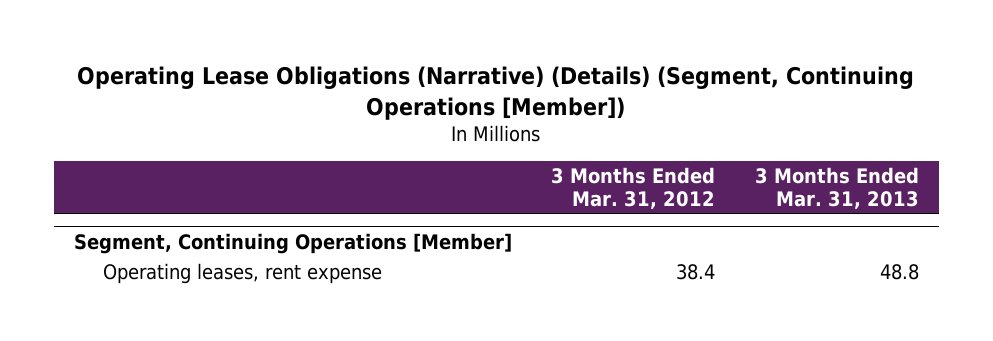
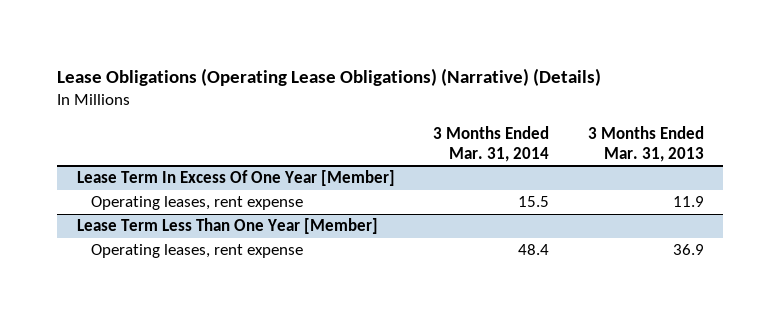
[77,66,915,120] Operating Lease Obligations (Narrative) (Details) (Segment, Continuing Operations [Member]) -> [57,67,602,86] Lease Obligations (Operating Lease Obligations) (Narrative) (Details)
[551,166,716,210] 3 Months Ended Mar. 31, 2012 -> none
none -> [433,125,550,162] 3 Months Ended Mar. 31, 2014
[73,232,512,254] Segment, Continuing Operations [Member] -> none
none -> [76,170,395,187] Lease Term In Excess Of One Year [Member]
[879,264,919,281] 48.8 -> [672,196,704,208] 11.9
none -> [76,218,378,235] Lease Term Less Than One Year [Member]
none -> [91,244,304,259] Operating leases, rent expense

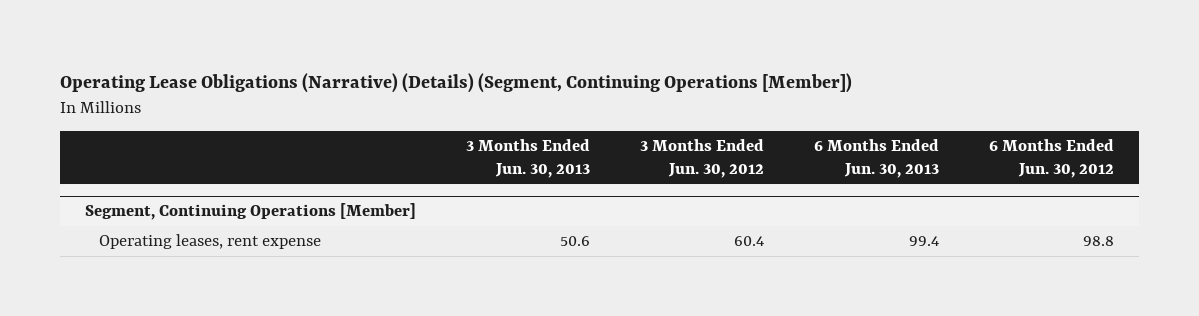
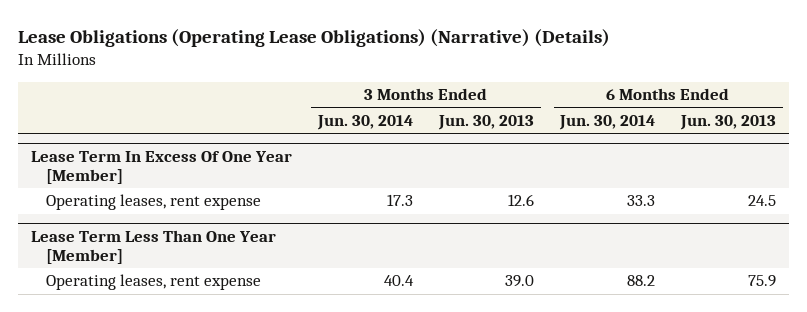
[59,73,852,94] Operating Lease Obligations (Narrative) (Details) (Segment, Continuing Operations [Member]) -> [17,29,610,48] Lease Obligations (Operating Lease Obligations) (Narrative) (Details)
[640,139,765,178] 3 Months Ended Jun. 30, 2012 -> none
[989,139,1115,178] 6 Months Ended Jun. 30, 2012 -> none
none -> [316,114,413,130] Jun. 30, 2014
none -> [559,114,656,130] Jun. 30, 2014
[84,203,416,221] Segment, Continuing Operations [Member] -> none
none -> [30,150,292,184] Lease Term In Excess Of One Year [Member]
[559,236,590,247] 50.6 -> [508,194,535,207] 12.6
[909,236,940,247] 99.4 -> [748,195,777,207] 24.5
none -> [30,229,276,264] Lease Term Less Than One Year [Member]
none -> [46,274,262,291] Operating leases, rent expense

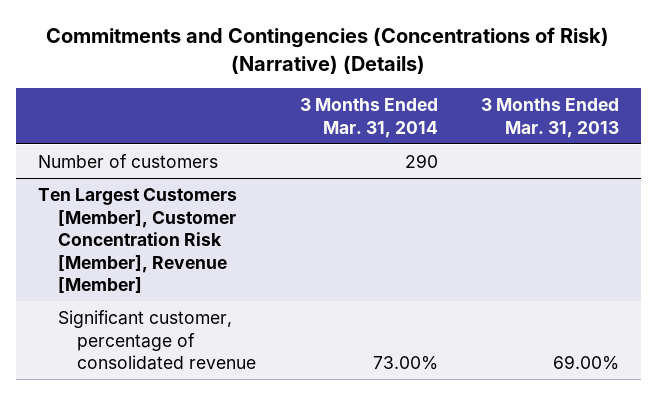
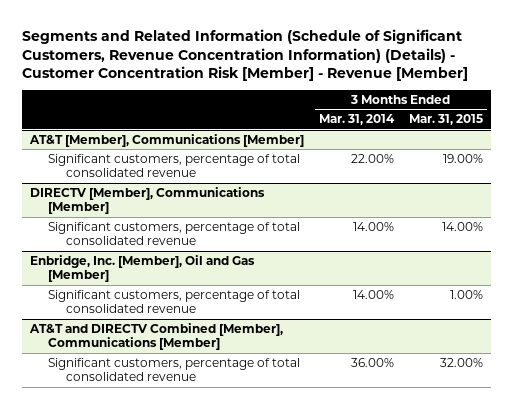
[46,27,610,74] Commitments and Contingencies (Concentrations of Risk) (Narrative) (Details) -> [22,28,469,82] Segments and Related Information (Schedule of Significant Customers, Revenue Concentration Information) (Details) - Customer Concentration Risk [Member] - Revenue [Member]
[481,98,620,138] 3 Months Ended Mar. 31, 2013 -> none
none -> [409,114,484,126] Mar. 31, 2015
[37,153,218,168] Number of customers -> none
[37,187,237,294] Ten Largest Customers [Member], Customer Concentration Risk [Member], Revenue [Member] -> none
none -> [28,133,304,147] AT&T [Member], Communications [Member]
[57,309,257,371] Significant customer, percentage of consolidated revenue -> [47,153,300,178] Significant customers, percentage of total consolidated revenue
[372,356,438,371] 73.00% -> [351,153,395,163] 22.00%
none -> [29,186,265,215] DIRECTV [Member], Communications [Member]
none -> [47,221,300,246] Significant customers, percentage of total consolidated revenue
none -> [29,254,255,283] Enbridge, Inc. [Member], Oil and Gas [Member]
none -> [47,289,300,314] Significant customers, percentage of total consolidated revenue
none -> [28,322,283,351] AT&T and DIRECTV Combined [Member], Communications [Member]
none -> [47,357,300,382] Significant customers, percentage of total consolidated revenue

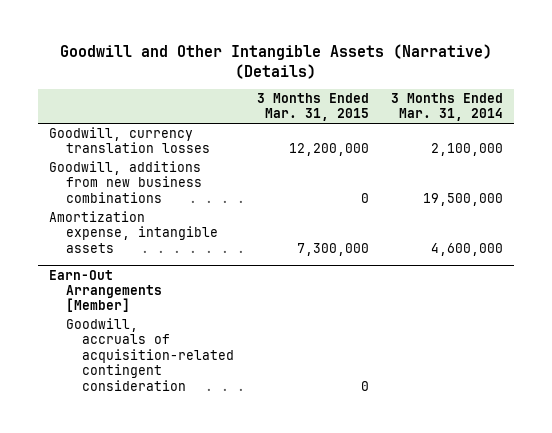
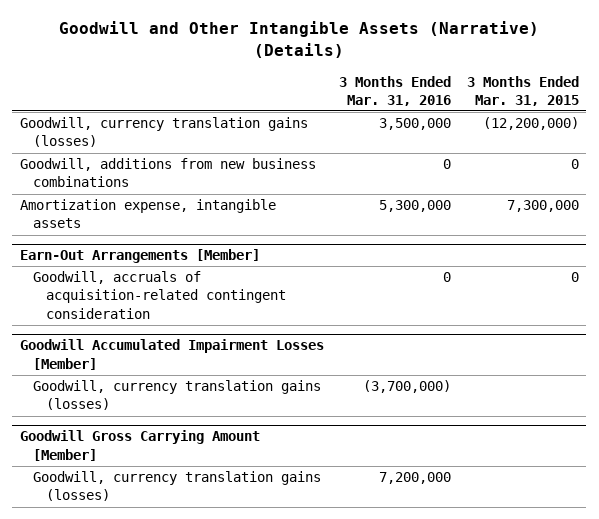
[391,93,504,122] 3 Months Ended Mar. 31, 2014 -> none
none -> [339,75,452,106] 3 Months Ended Mar. 31, 2016
[49,126,210,154] Goodwill, currency translation losses -> [20,117,309,148] Goodwill, currency translation gains (losses)
[288,143,369,157] 12,200,000 -> [482,117,579,131] (12,200,000)
none -> [20,339,325,370] Goodwill Accumulated Impairment Losses [Member]
none -> [33,380,322,411] Goodwill, currency translation gains (losses)
none -> [20,430,261,461] Goodwill Gross Carrying Amount [Member]
none -> [33,471,322,502] Goodwill, currency translation gains (losses)

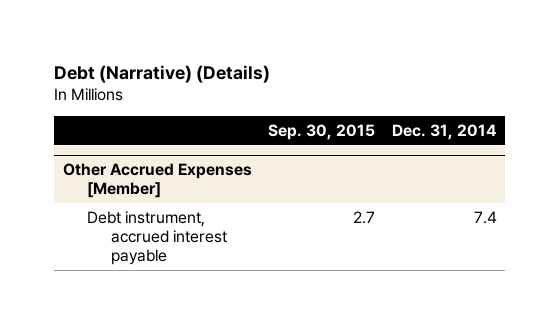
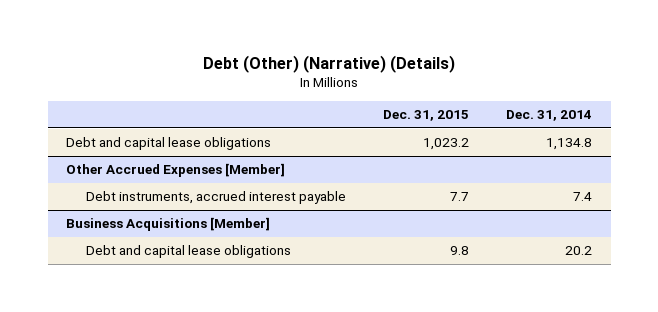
[54,64,271,83] Debt (Narrative) (Details) -> [203,54,456,73] Debt (Other) (Narrative) (Details)
[268,124,376,141] Sep. 30, 2015 -> none
none -> [383,110,470,122] Dec. 31, 2015
none -> [66,137,272,151] Debt and capital lease obligations
[86,210,228,265] Debt instrument, accrued interest payable -> [85,191,346,205] Debt instruments, accrued interest payable
none -> [66,217,271,232] Business Acquisitions [Member]
none -> [85,245,291,259] Debt and capital lease obligations

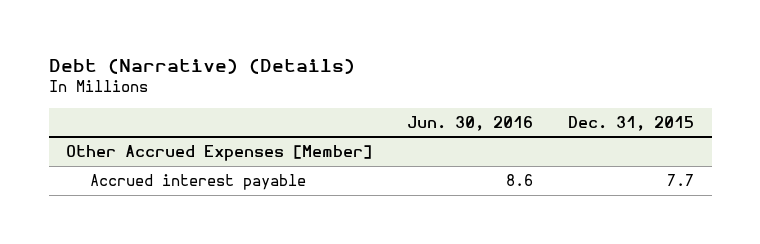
[203,54,456,73] Debt (Other) (Narrative) (Details) -> [48,58,355,75] Debt (Narrative) (Details)
[506,110,593,122] Dec. 31, 2014 -> none
none -> [407,115,534,131] Jun. 30, 2016
[66,137,272,151] Debt and capital lease obligations -> none
[66,217,271,232] Business Acquisitions [Member] -> none
[85,245,291,259] Debt and capital lease obligations -> none
[85,191,346,205] Debt instruments, accrued interest payable -> [89,174,306,191] Accrued interest payable

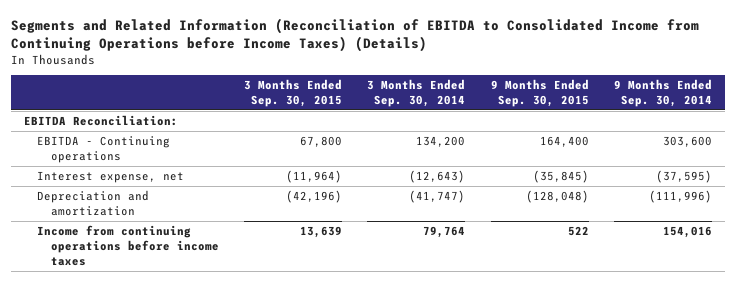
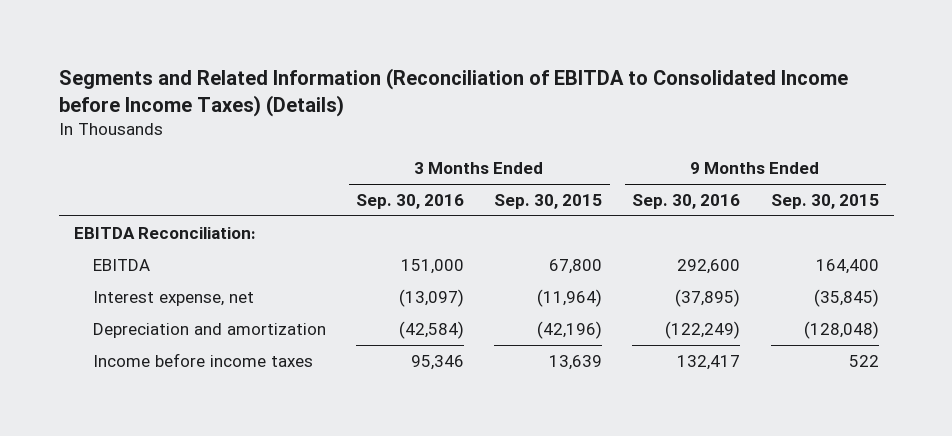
[11,17,700,52] Segments and Related Information (Reconciliation of EBITDA to Consolidated Income from Continuing Operations before Income Taxes) (Details) -> [58,68,848,118] Segments and Related Information (Reconciliation of EBITDA to Consolidated Income before Income Taxes) (Details)
[367,79,466,108] 3 Months Ended Sep. 30, 2014 -> none
[613,79,712,108] 9 Months Ended Sep. 30, 2014 -> none
none -> [356,194,465,210] Sep. 30, 2016
none -> [632,194,741,210] Sep. 30, 2016
[37,135,171,163] EBITDA - Continuing operations -> [92,258,150,271] EBITDA
[37,224,219,267] Income from continuing operations before income taxes -> [92,352,313,367] Income before income taxes

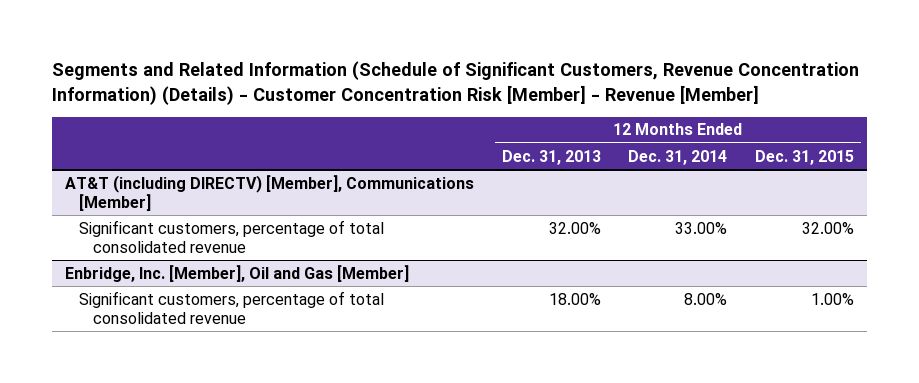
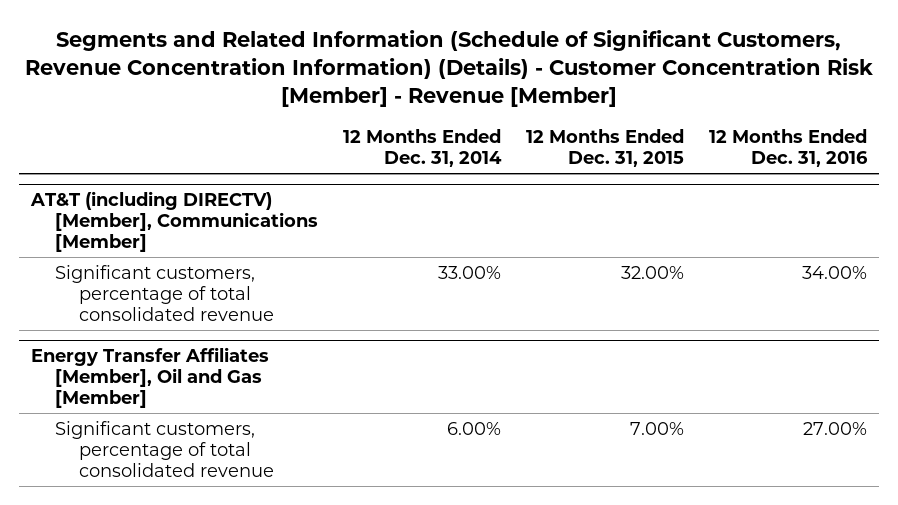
[501,149,601,165] Dec. 31, 2013 -> none
none -> [708,128,868,167] 12 Months Ended Dec. 31, 2016
[65,264,410,282] Enbridge, Inc. [Member], Oil and Gas [Member] -> none
none -> [31,347,270,409] Energy Transfer Affiliates [Member], Oil and Gas [Member]
[684,292,728,305] 8.00% -> [447,421,502,435] 6.00%
[810,292,854,305] 1.00% -> [629,421,684,435] 7.00%

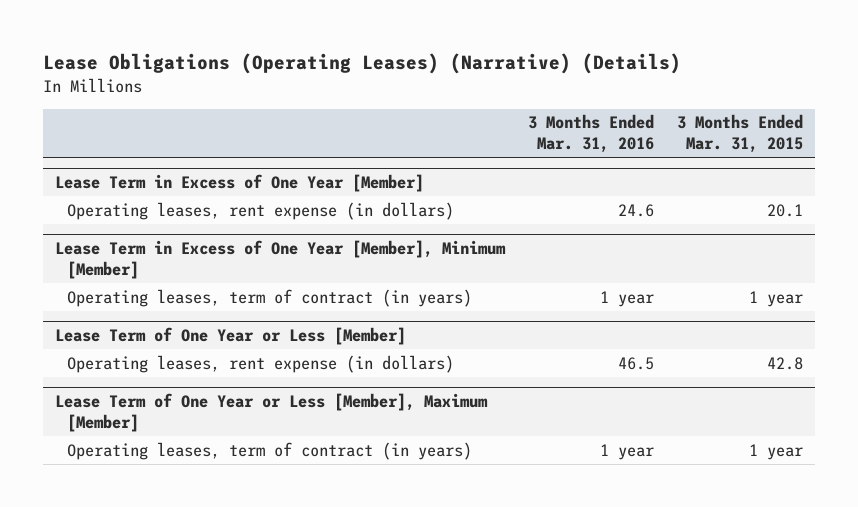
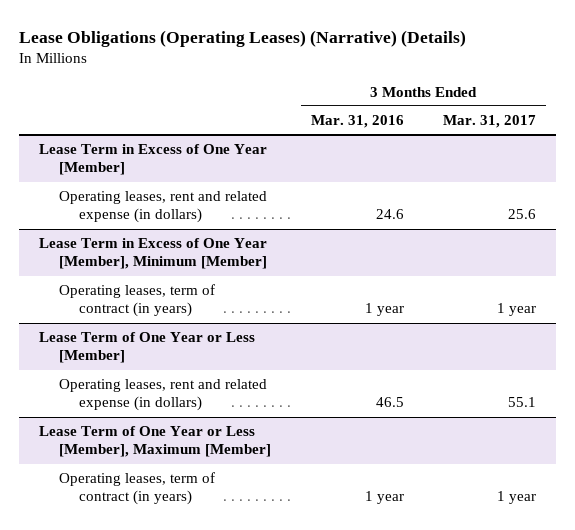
[677,114,804,154] 3 Months Ended Mar. 31, 2015 -> none
none -> [442,114,536,128] Mar. 31, 2017
[67,201,455,220] Operating leases, rent expense (in dollars) -> [59,190,268,224] Operating leases, rent and related expense (in dollars)
[67,354,455,373] Operating leases, rent expense (in dollars) -> [59,378,268,412] Operating leases, rent and related expense (in dollars)

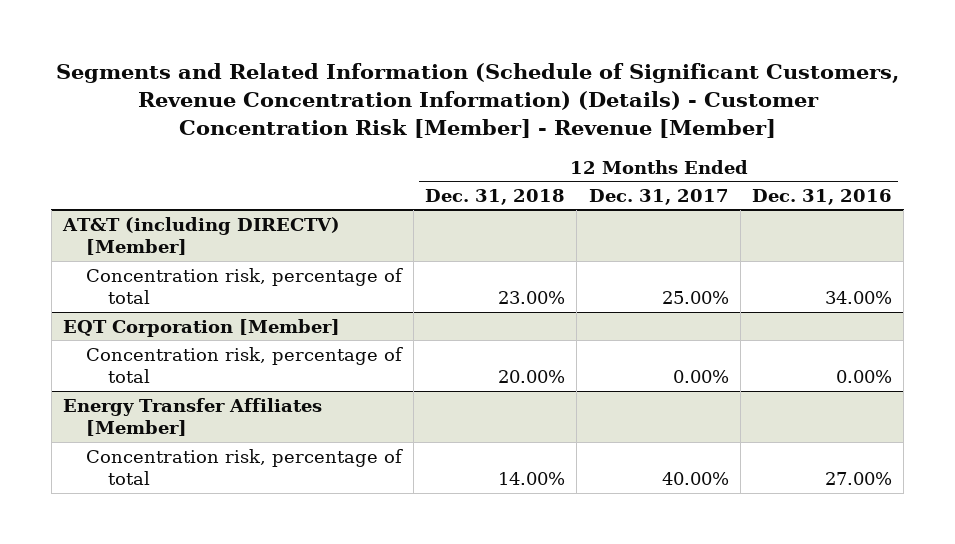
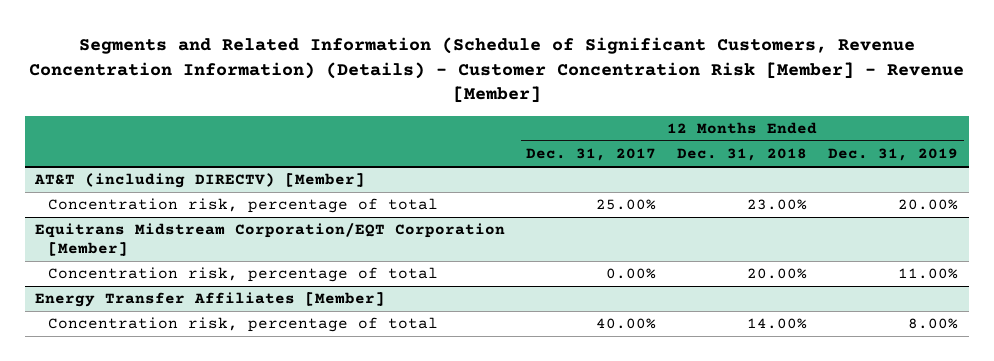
[752,188,893,205] Dec. 31, 2016 -> none
none -> [828,148,959,162] Dec. 31, 2019
[63,318,341,337] EQT Corporation [Member] -> [35,223,506,257] Equitrans Midstream Corporation/EQT Corporation [Member]

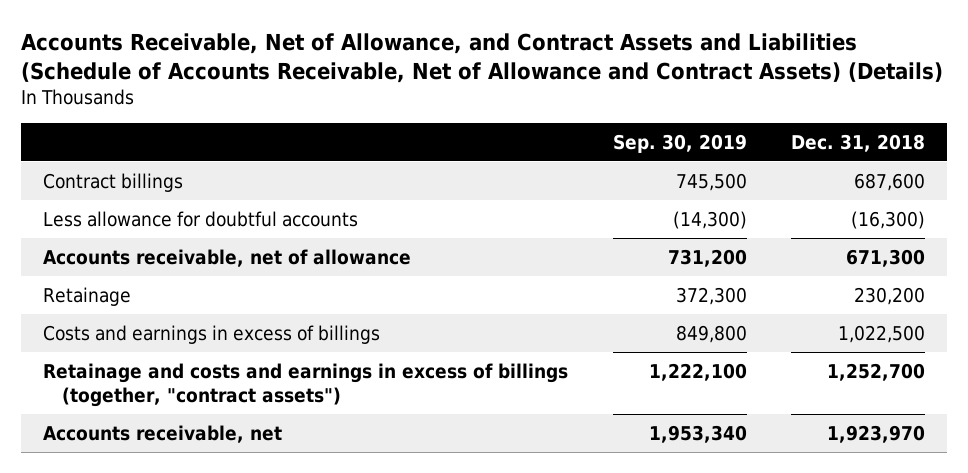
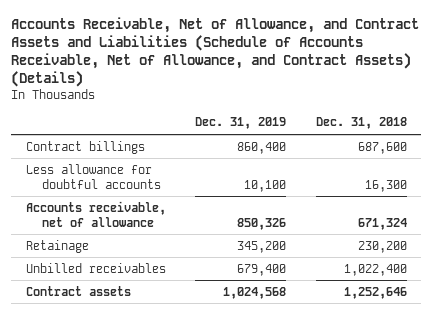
[20,32,943,84] Accounts Receivable, Net of Allowance, and Contract Assets and Liabilities (Schedule of Accounts Receivable, Net of Allowance and Contract Assets) (Details) -> [11,17,420,88] Accounts Receivable, Net of Allowance, and Contract Assets and Liabilities (Schedule of Accounts Receivable, Net of Allowance, and Contract Assets) (Details)
[612,133,747,153] Sep. 30, 2019 -> none
none -> [195,117,287,130] Dec. 31, 2019
[851,210,926,229] (16,300) -> [364,179,407,192] 16,300
[846,248,926,267] 671,300 -> [357,217,407,230] 671,324
[43,324,381,344] Costs and earnings in excess of billings -> none
[43,362,569,407] Retainage and costs and earnings in excess of billings (together, "contract assets") -> none
[43,424,283,443] Accounts receivable, net -> none
none -> [25,262,166,273] Unbilled receivables
none -> [25,285,131,296] Contract assets

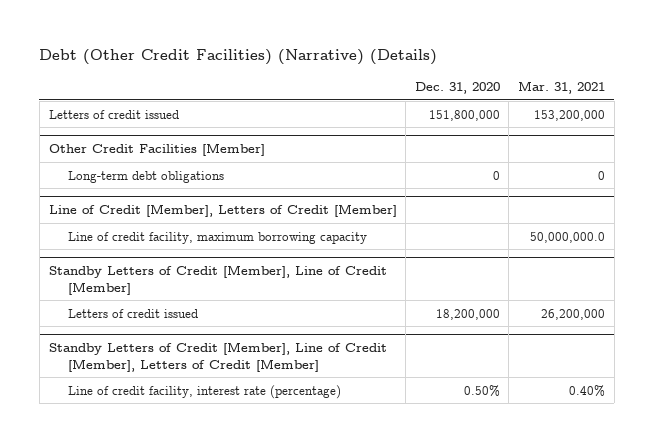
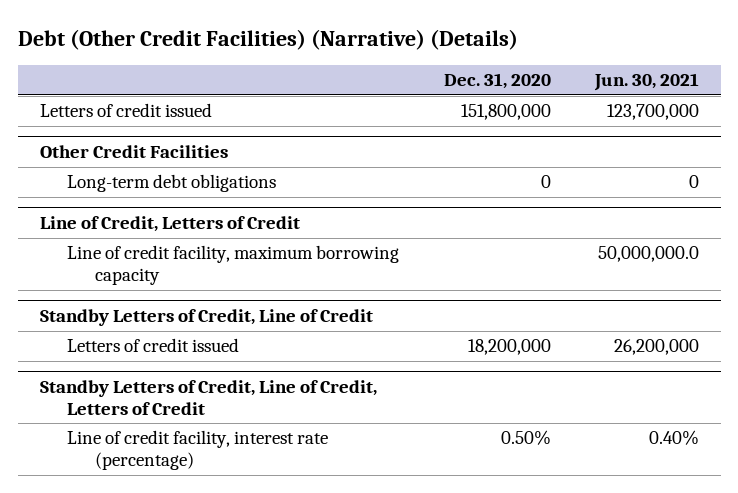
[518,80,606,94] Mar. 31, 2021 -> none
none -> [593,73,699,92] Jun. 30, 2021
[48,142,265,156] Other Credit Facilities [Member] -> [39,145,228,159] Other Credit Facilities
[48,203,397,217] Line of Credit [Member], Letters of Credit [Member] -> [39,216,300,233] Line of Credit, Letters of Credit
[48,264,387,295] Standby Letters of Credit [Member], Line of Credit [Member] -> [39,309,373,327] Standby Letters of Credit, Line of Credit
[48,341,387,372] Standby Letters of Credit [Member], Line of Credit [Member], Letters of Credit [Member] -> [39,380,377,415] Standby Letters of Credit, Line of Credit, Letters of Credit

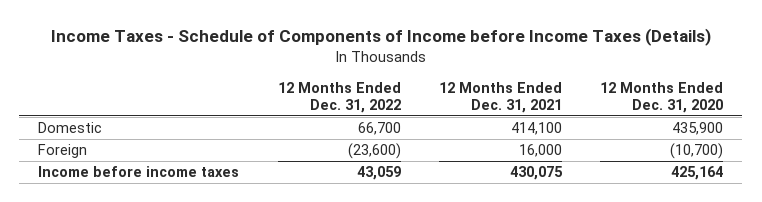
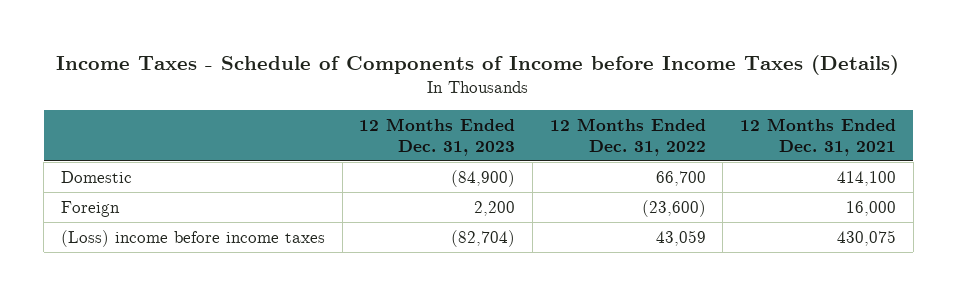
[600,81,724,114] 12 Months Ended Dec. 31, 2020 -> none
none -> [359,117,516,156] 12 Months Ended Dec. 31, 2023
[38,166,240,178] Income before income taxes -> [60,229,325,247] (Loss) income before income taxes

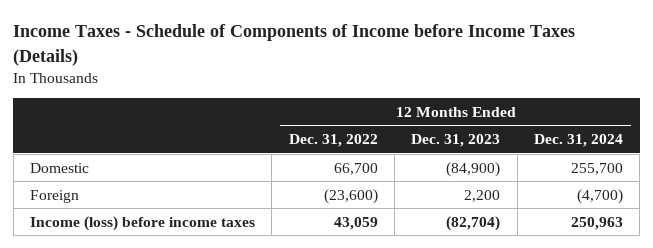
[740,117,897,156] 12 Months Ended Dec. 31, 2021 -> none
none -> [533,134,623,148] Dec. 31, 2024
[60,229,325,247] (Loss) income before income taxes -> [29,215,255,231] Income (loss) before income taxes

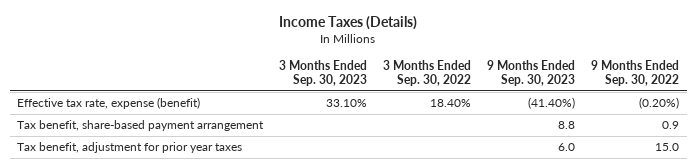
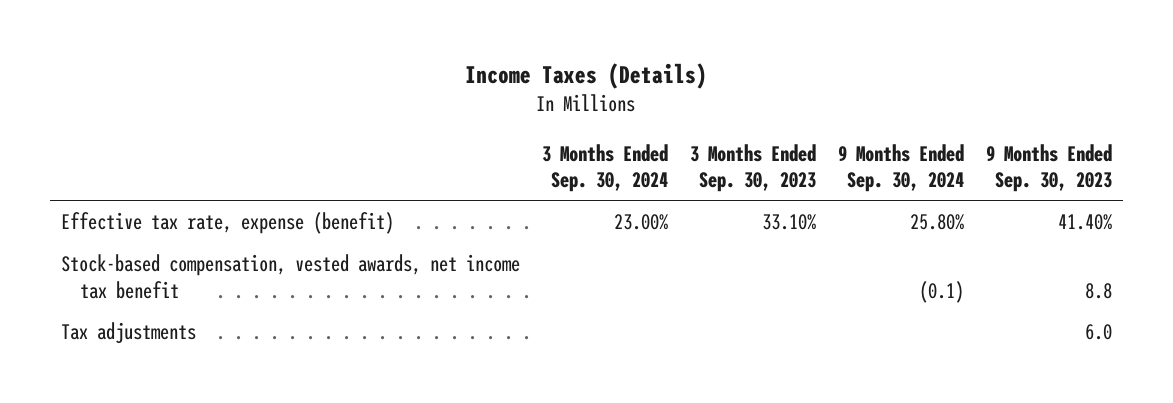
[383,59,472,86] 3 Months Ended Sep. 30, 2022 -> none
[590,59,679,86] 9 Months Ended Sep. 30, 2022 -> none
none -> [542,143,669,193] 3 Months Ended Sep. 30, 2024
none -> [837,143,964,193] 9 Months Ended Sep. 30, 2024
[17,120,265,132] Tax benefit, share-based payment arrangement -> none
[527,97,575,110] (41.40%) -> [1057,214,1112,231] 41.40%
none -> [61,254,521,299] Stock-based compensation, vested awards, net income tax benefit
[17,142,243,154] Tax benefit, adjustment for prior year taxes -> [61,322,197,345] Tax adjustments

